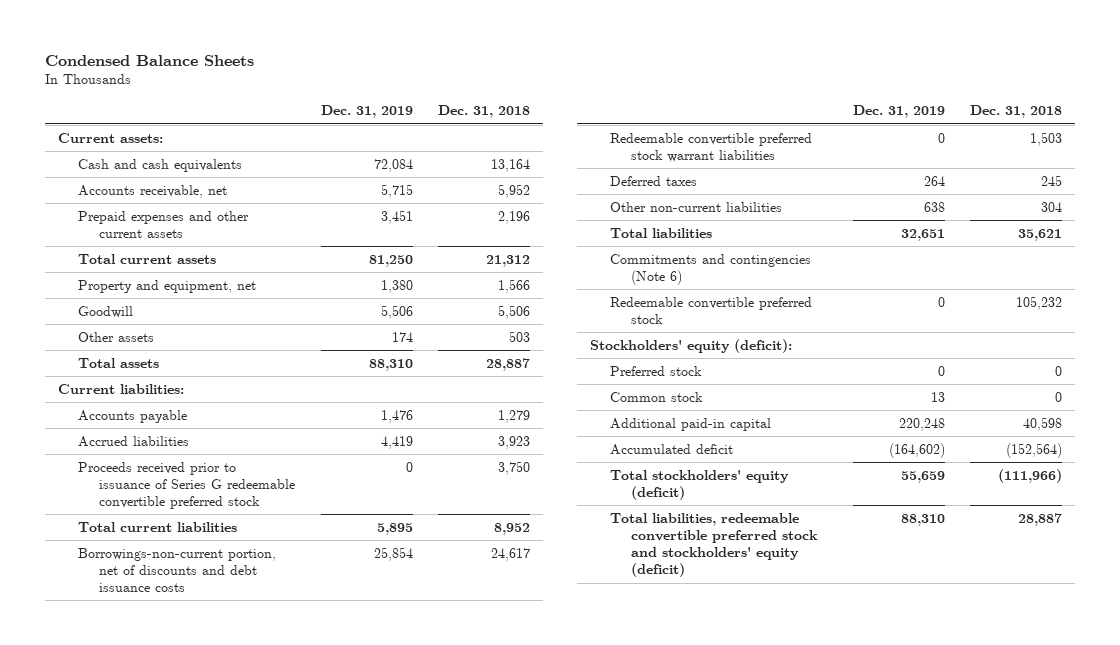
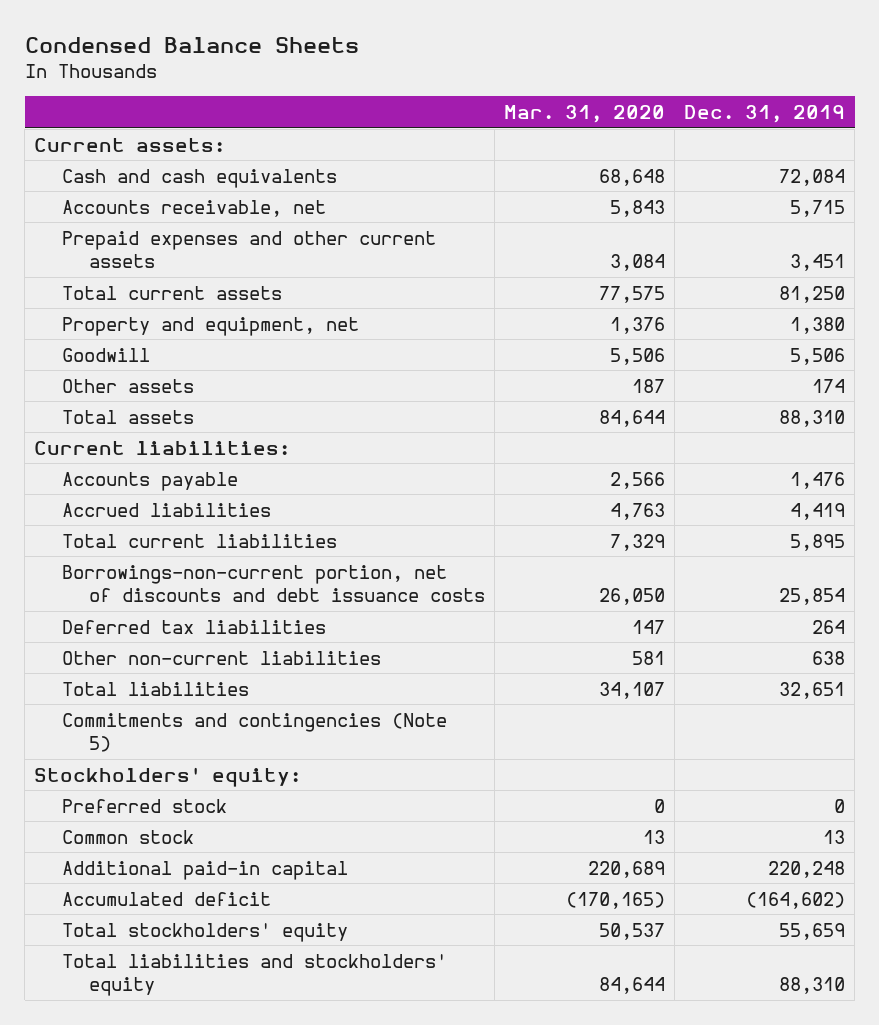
[438,105,531,119] Dec. 31, 2018 -> none
none -> [503,105,665,124] Mar. 31, 2020
[78,461,296,509] Proceeds received prior to issuance of Series G redeemable convertible preferred stock -> none
[610,132,813,162] Redeemable convertible preferred stock warrant liabilities -> none
[610,175,698,186] Deferred taxes -> [61,619,326,634] Deferred tax liabilities
[610,296,813,324] Redeemable convertible preferred stock -> none
[610,253,812,285] Commitments and contingencies (Note 6) -> [61,712,447,753] Commitments and contingencies (Note 5)
[589,338,792,353] Stockholders' equity (deficit): -> [34,766,302,787] Stockholders' equity:
[610,469,790,500] Total stockholders' equity (deficit) -> [61,922,348,942] Total stockholders' equity
[610,512,818,577] Total liabilities, redeemable convertible preferred stock and stockholders' equity (deficit) -> [61,953,447,997] Total liabilities and stockholders' equity

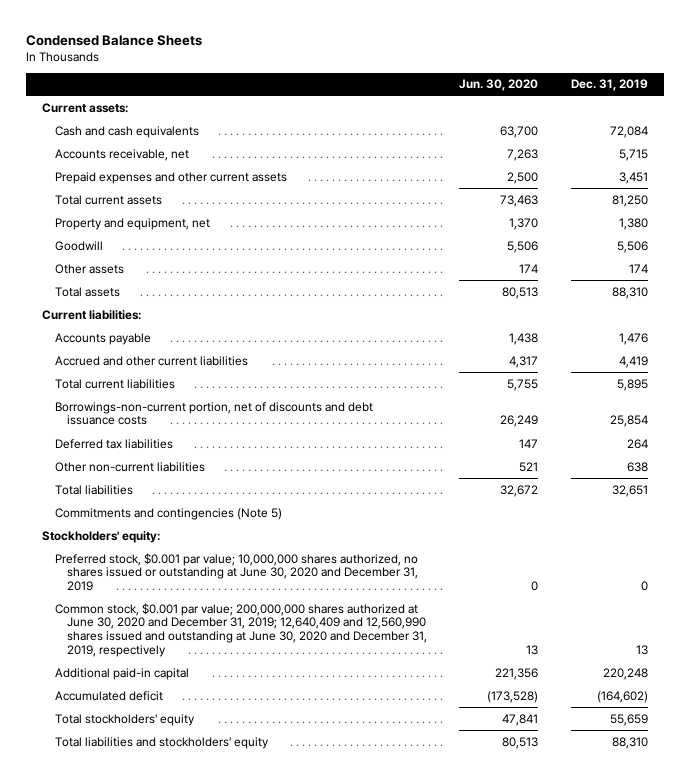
[503,105,665,124] Mar. 31, 2020 -> none
none -> [459,79,539,92] Jun. 30, 2020
[61,502,271,517] Accrued liabilities -> [54,355,248,366] Accrued and other current liabilities
[61,798,227,813] Preferred stock -> [54,552,418,592] Preferred stock, $0.001 par value; 10,000,000 shares authorized, no shares issued or outstanding at June 30, 2020 and December 31, 2019
[61,829,194,844] Common stock -> [54,602,427,657] Common stock, $0.001 par value; 200,000,000 shares authorized at June 30, 2020 and December 31, 2019; 12,640,409 and 12,560,990 shares issued and outstanding at June 30, 2020 and December 31, 2019, respectively

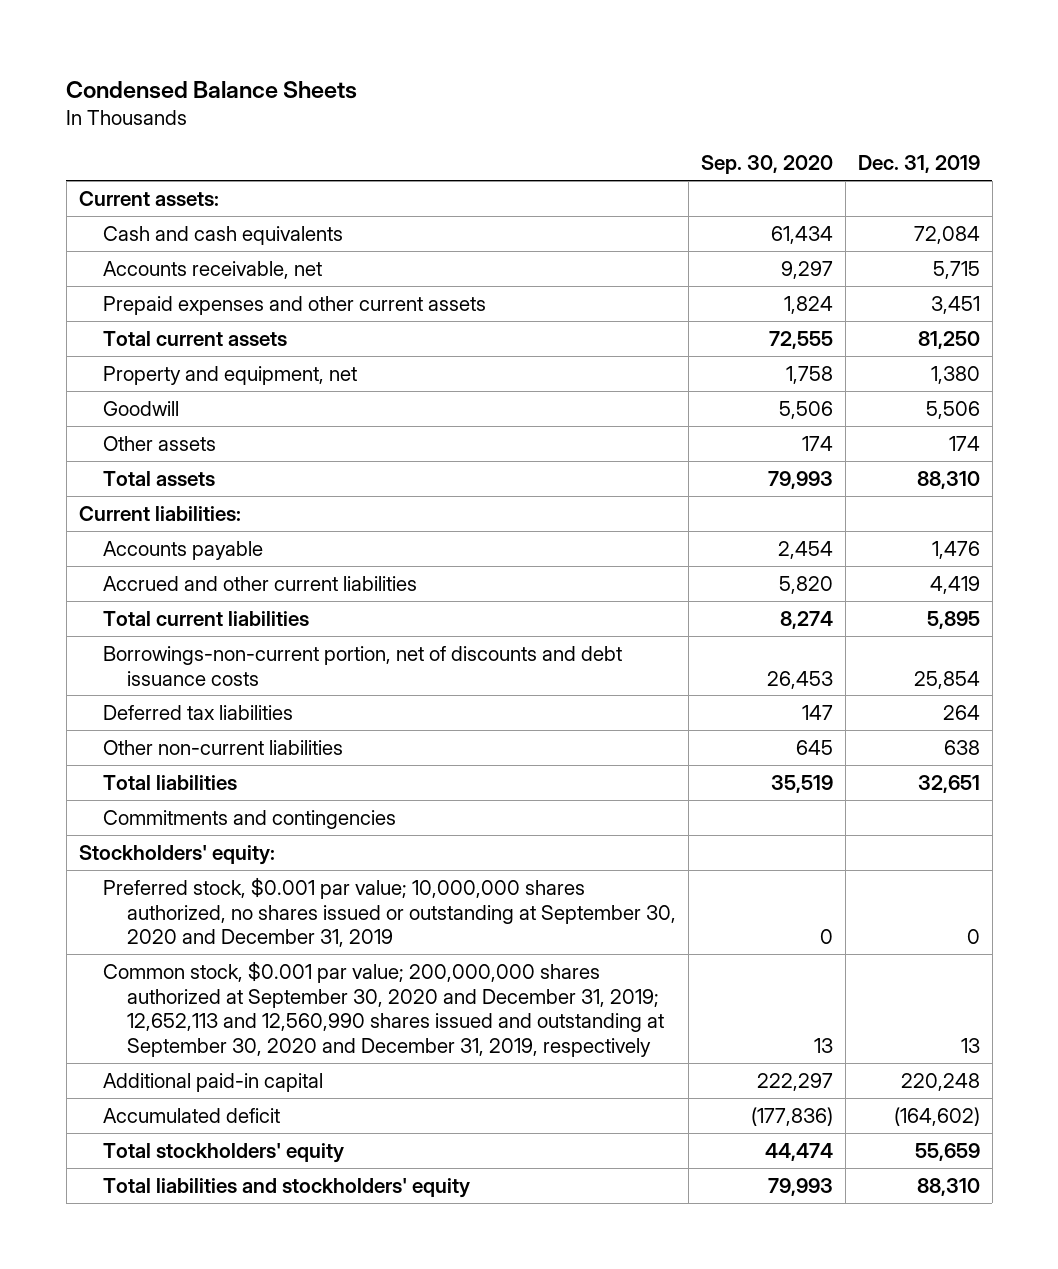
[459,79,539,92] Jun. 30, 2020 -> none
none -> [701,155,834,175] Sep. 30, 2020
[54,507,282,520] Commitments and contingencies (Note 5) -> [102,809,396,829] Commitments and contingencies
[54,552,418,592] Preferred stock, $0.001 par value; 10,000,000 shares authorized, no shares issued or outstanding at June 30, 2020 and December 31, 2019 -> [102,876,677,948] Preferred stock, $0.001 par value; 10,000,000 shares authorized, no shares issued or outstanding at September 30, 2020 and December 31, 2019
[54,602,427,657] Common stock, $0.001 par value; 200,000,000 shares authorized at June 30, 2020 and December 31, 2019; 12,640,409 and 12,560,990 shares issued and outstanding at June 30, 2020 and December 31, 2019, respectively -> [102,960,665,1058] Common stock, $0.001 par value; 200,000,000 shares authorized at September 30, 2020 and December 31, 2019; 12,652,113 and 12,560,990 shares issued and outstanding at September 30, 2020 and December 31, 2019, respectively

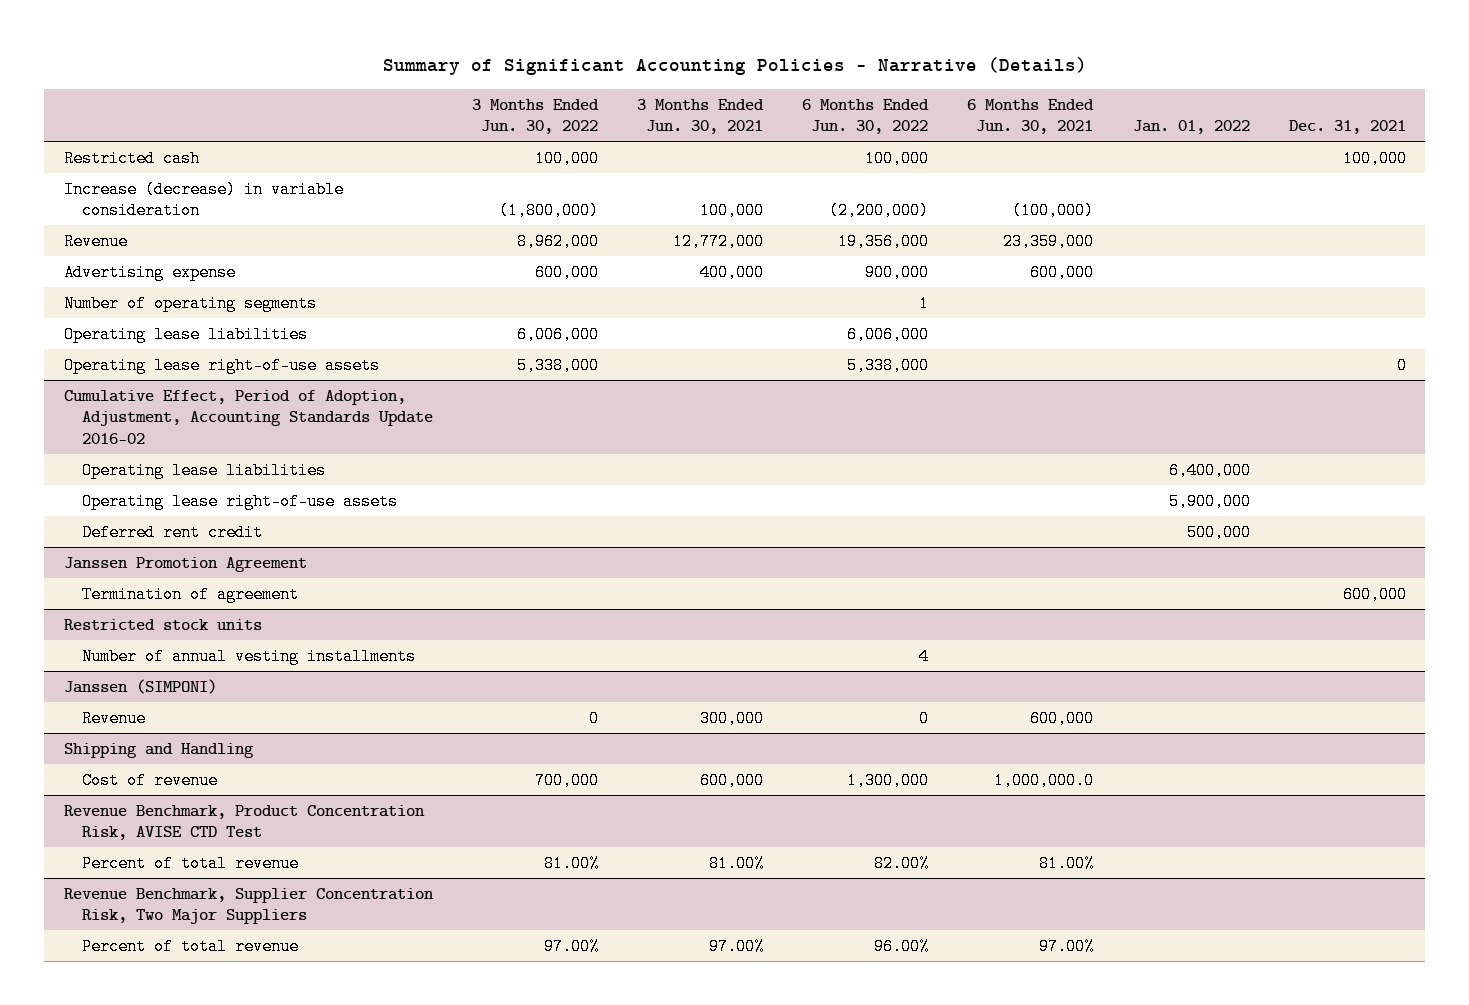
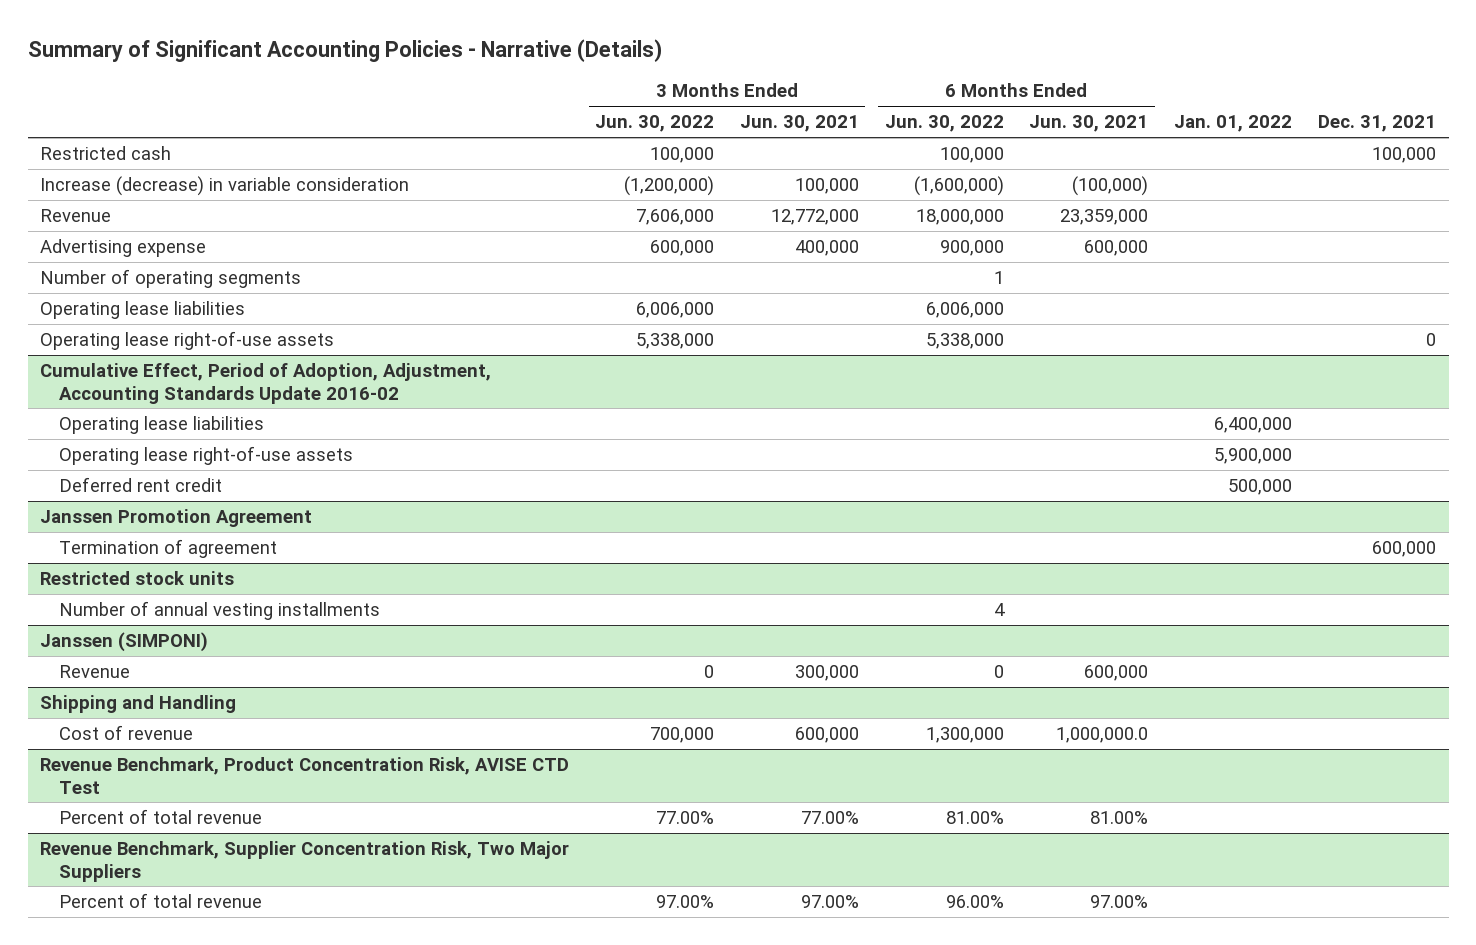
[499,202,600,220] (1,800,000) -> [624,176,715,197] (1,200,000)
[829,202,930,220] (2,200,000) -> [913,176,1004,197] (1,600,000)
[517,232,600,250] 8,962,000 -> [636,209,715,226] 7,606,000
[838,232,930,250] 19,356,000 -> [915,209,1004,226] 18,000,000
[544,854,600,872] 81.00% -> [656,811,715,825] 77.00%
[709,854,765,872] 81.00% -> [800,811,859,825] 77.00%
[874,854,930,872] 82.00% -> [945,811,1004,825] 81.00%

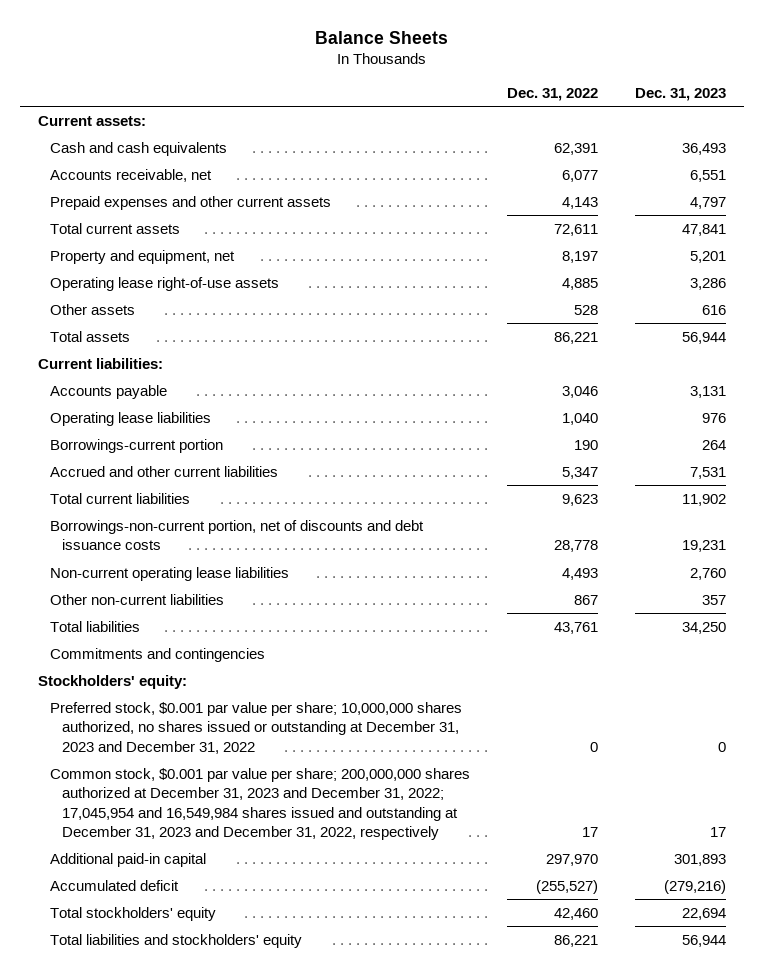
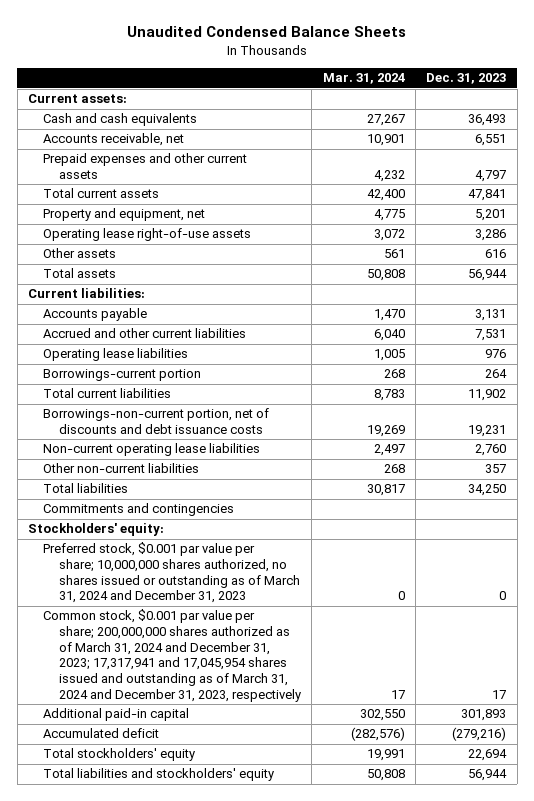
[315,30,449,44] Balance Sheets -> [127,26,407,38] Unaudited Condensed Balance Sheets
[506,88,598,102] Dec. 31, 2022 -> none
none -> [322,73,405,85] Mar. 31, 2024
[49,465,278,477] Accrued and other current liabilities -> [43,328,247,339] Accrued and other current liabilities
[49,701,462,754] Preferred stock, $0.001 par value per share; 10,000,000 shares authorized, no shares issued or outstanding at December 31, 2023 and December 31, 2022 -> [43,542,300,604] Preferred stock, $0.001 par value per share; 10,000,000 shares authorized, no shares issued or outstanding as of March 31, 2024 and December 31, 2023
[49,767,470,841] Common stock, $0.001 par value per share; 200,000,000 shares authorized at December 31, 2023 and December 31, 2022; 17,045,954 and 16,549,984 shares issued and outstanding at December 31, 2023 and December 31, 2022, respectively -> [43,609,301,702] Common stock, $0.001 par value per share; 200,000,000 shares authorized as of March 31, 2024 and December 31, 2023; 17,317,941 and 17,045,954 shares issued and outstanding as of March 31, 2024 and December 31, 2023, respectively

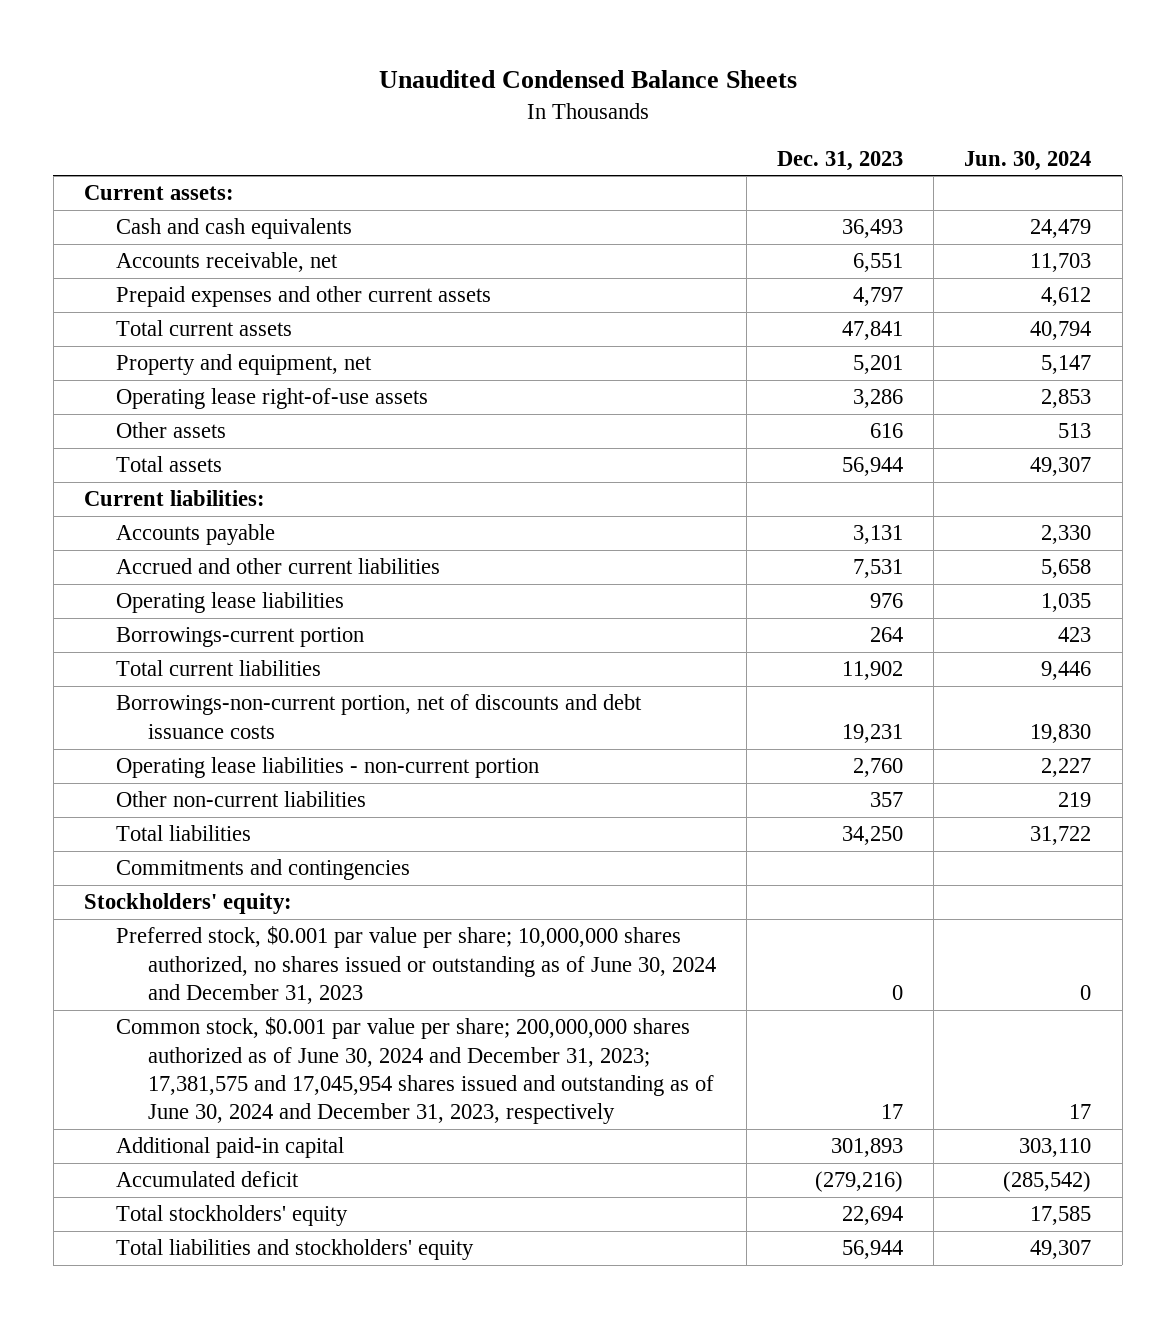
[322,73,405,85] Mar. 31, 2024 -> none
none -> [964,150,1092,171] Jun. 30, 2024
[43,443,261,457] Non-current operating lease liabilities -> [116,757,540,779] Operating lease liabilities - non-current portion
[43,542,300,604] Preferred stock, $0.001 par value per share; 10,000,000 shares authorized, no shares issued or outstanding as of March 31, 2024 and December 31, 2023 -> [116,926,717,1004] Preferred stock, $0.001 par value per share; 10,000,000 shares authorized, no shares issued or outstanding as of June 30, 2024 and December 31, 2023
[43,609,301,702] Common stock, $0.001 par value per share; 200,000,000 shares authorized as of March 31, 2024 and December 31, 2023; 17,317,941 and 17,045,954 shares issued and outstanding as of March 31, 2024 and December 31, 2023, respectively -> [116,1017,715,1124] Common stock, $0.001 par value per share; 200,000,000 shares authorized as of June 30, 2024 and December 31, 2023; 17,381,575 and 17,045,954 shares issued and outstanding as of June 30, 2024 and December 31, 2023, respectively

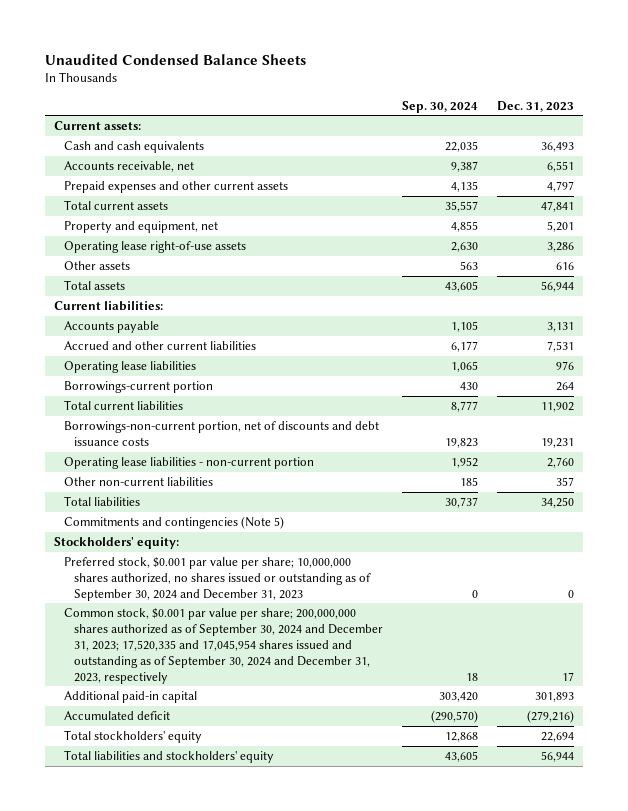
[964,150,1092,171] Jun. 30, 2024 -> none
none -> [402,100,479,113] Sep. 30, 2024
[116,859,411,881] Commitments and contingencies -> [64,516,285,530] Commitments and contingencies (Note 5)
[116,926,717,1004] Preferred stock, $0.001 par value per share; 10,000,000 shares authorized, no shares issued or outstanding as of June 30, 2024 and December 31, 2023 -> [64,557,372,601] Preferred stock, $0.001 par value per share; 10,000,000 shares authorized, no shares issued or outstanding as of September 30, 2024 and December 31, 2023
[116,1017,715,1124] Common stock, $0.001 par value per share; 200,000,000 shares authorized as of June 30, 2024 and December 31, 2023; 17,381,575 and 17,045,954 shares issued and outstanding as of June 30, 2024 and December 31, 2023, respectively -> [64,608,384,684] Common stock, $0.001 par value per share; 200,000,000 shares authorized as of September 30, 2024 and December 31, 2023; 17,520,335 and 17,045,954 shares issued and outstanding as of September 30, 2024 and December 31, 2023, respectively

